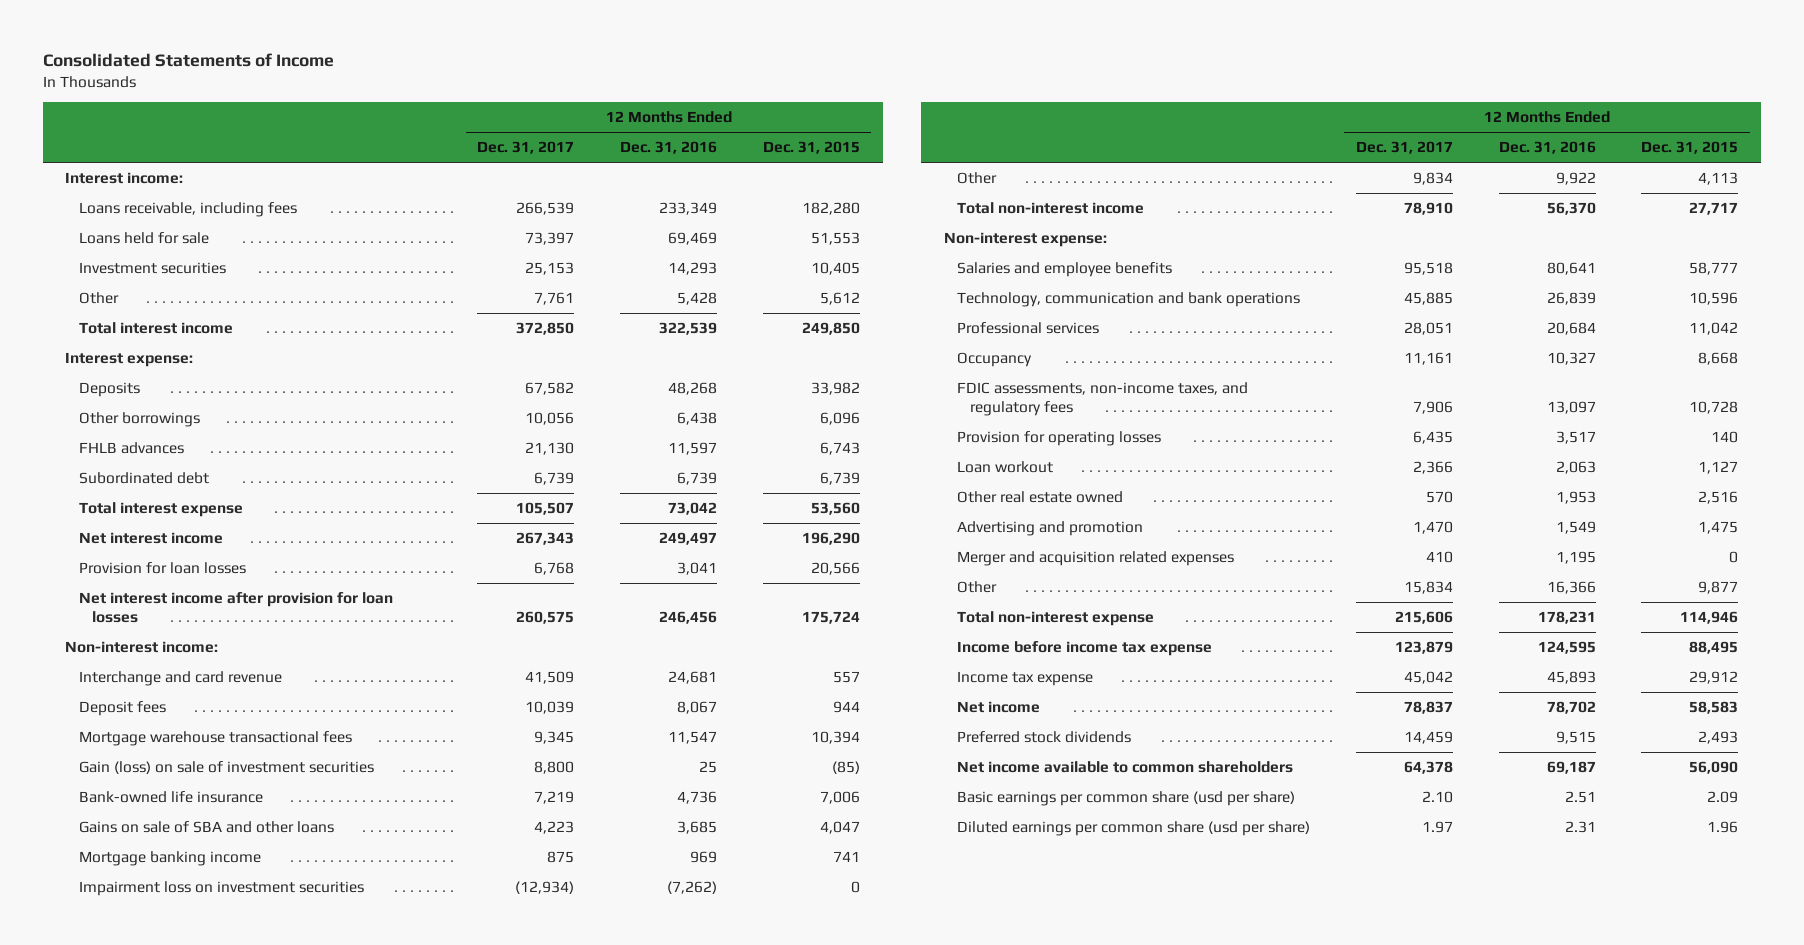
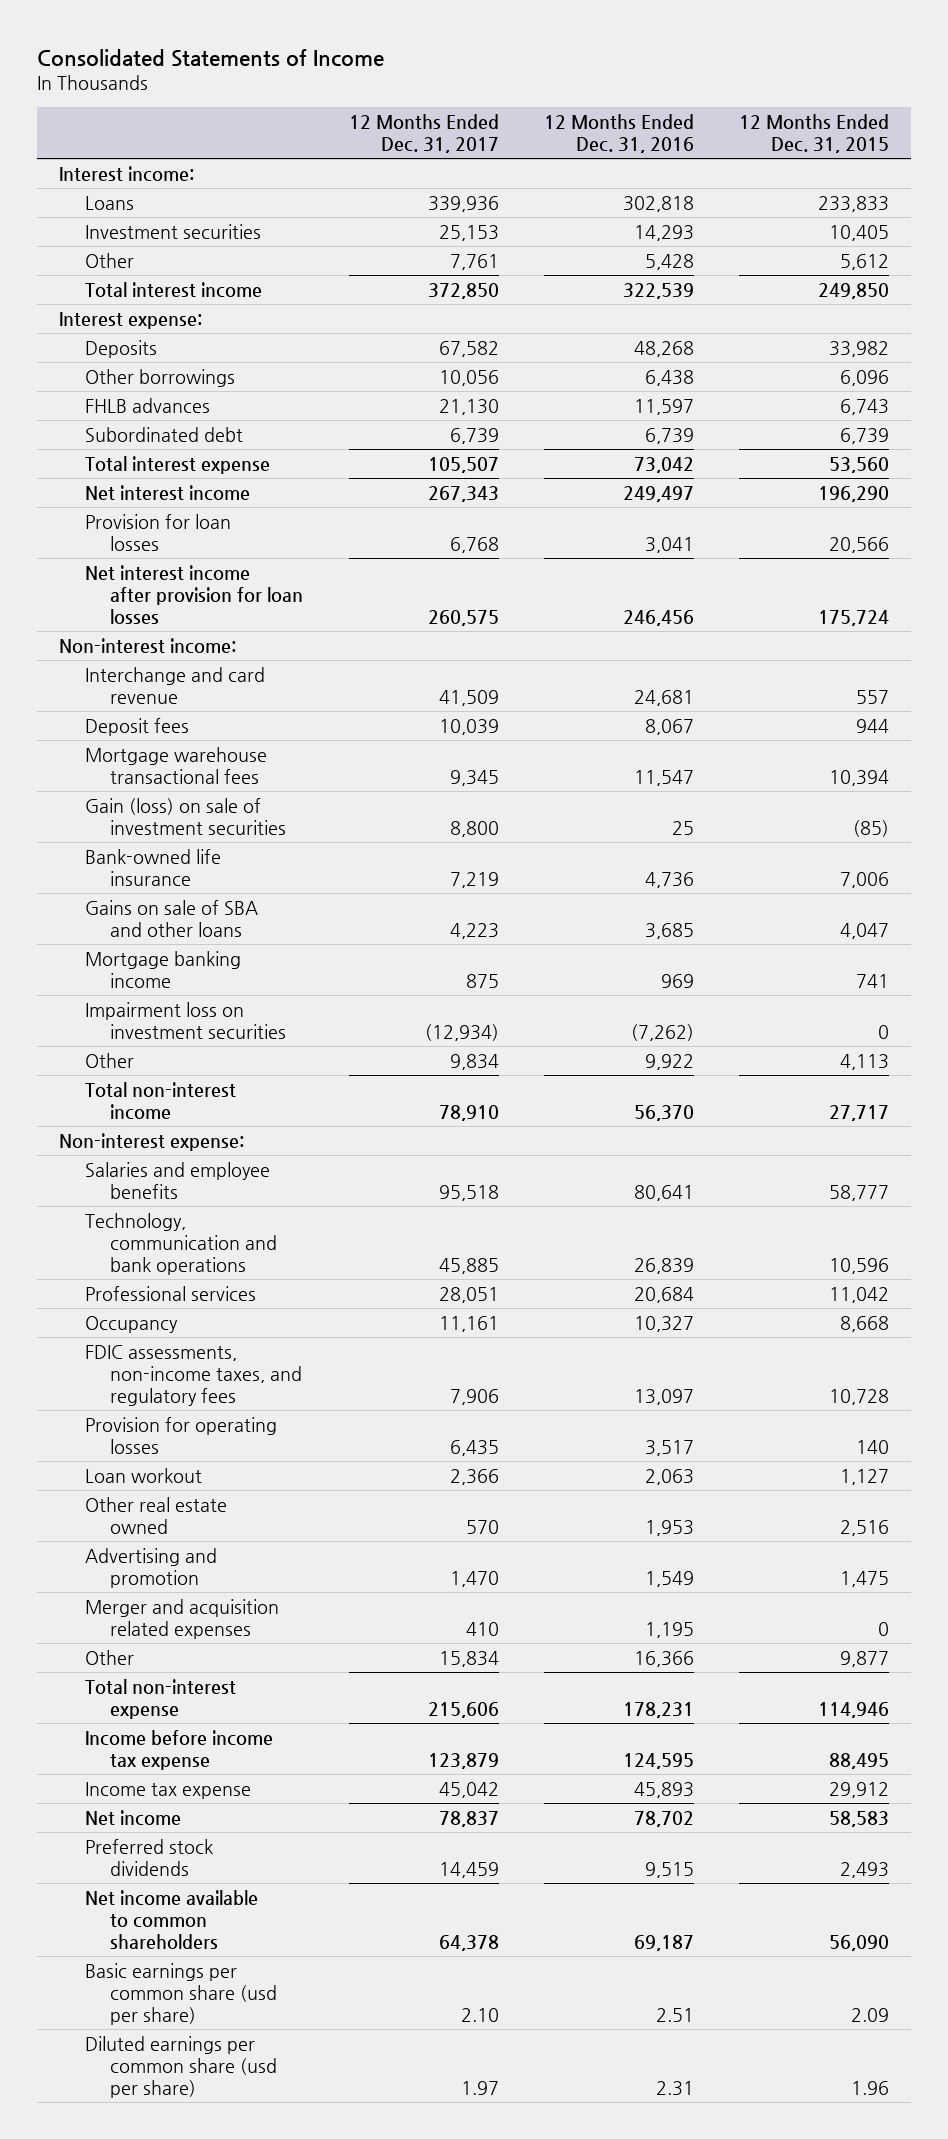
[78,231,209,244] Loans held for sale -> none
[78,201,297,217] Loans receivable, including fees -> [84,195,134,210] Loans
[516,201,575,215] 266,539 -> [427,195,499,212] 339,936
[659,201,718,215] 233,349 -> [622,195,694,212] 302,818
[801,201,860,215] 182,280 -> [817,195,889,212] 233,833

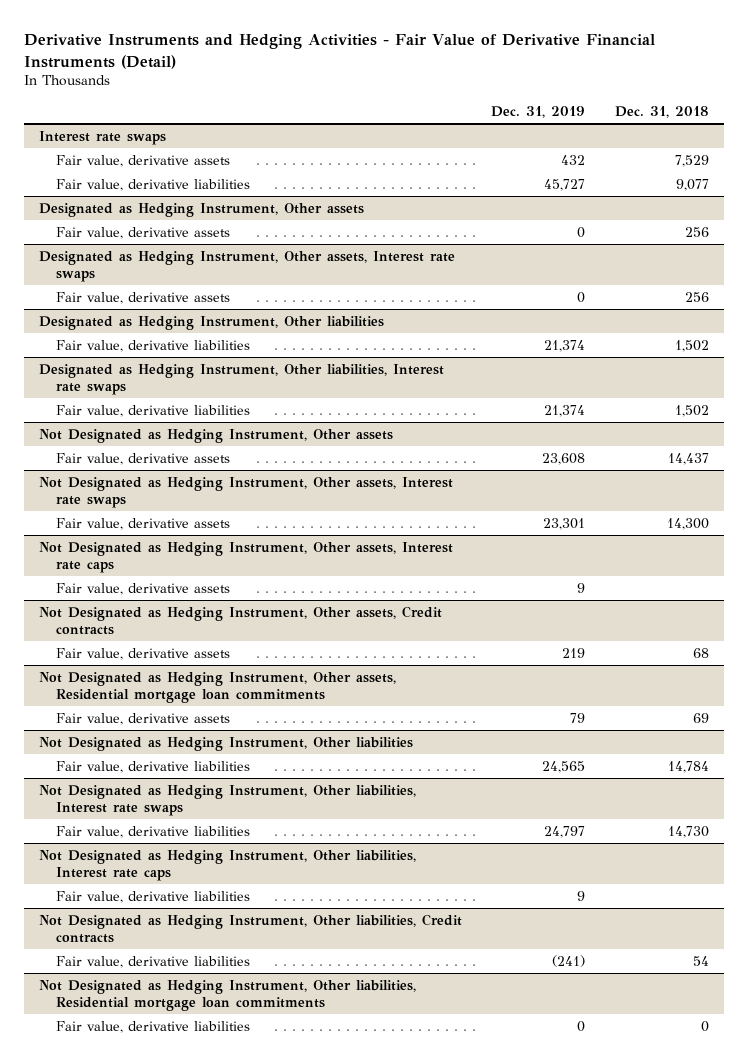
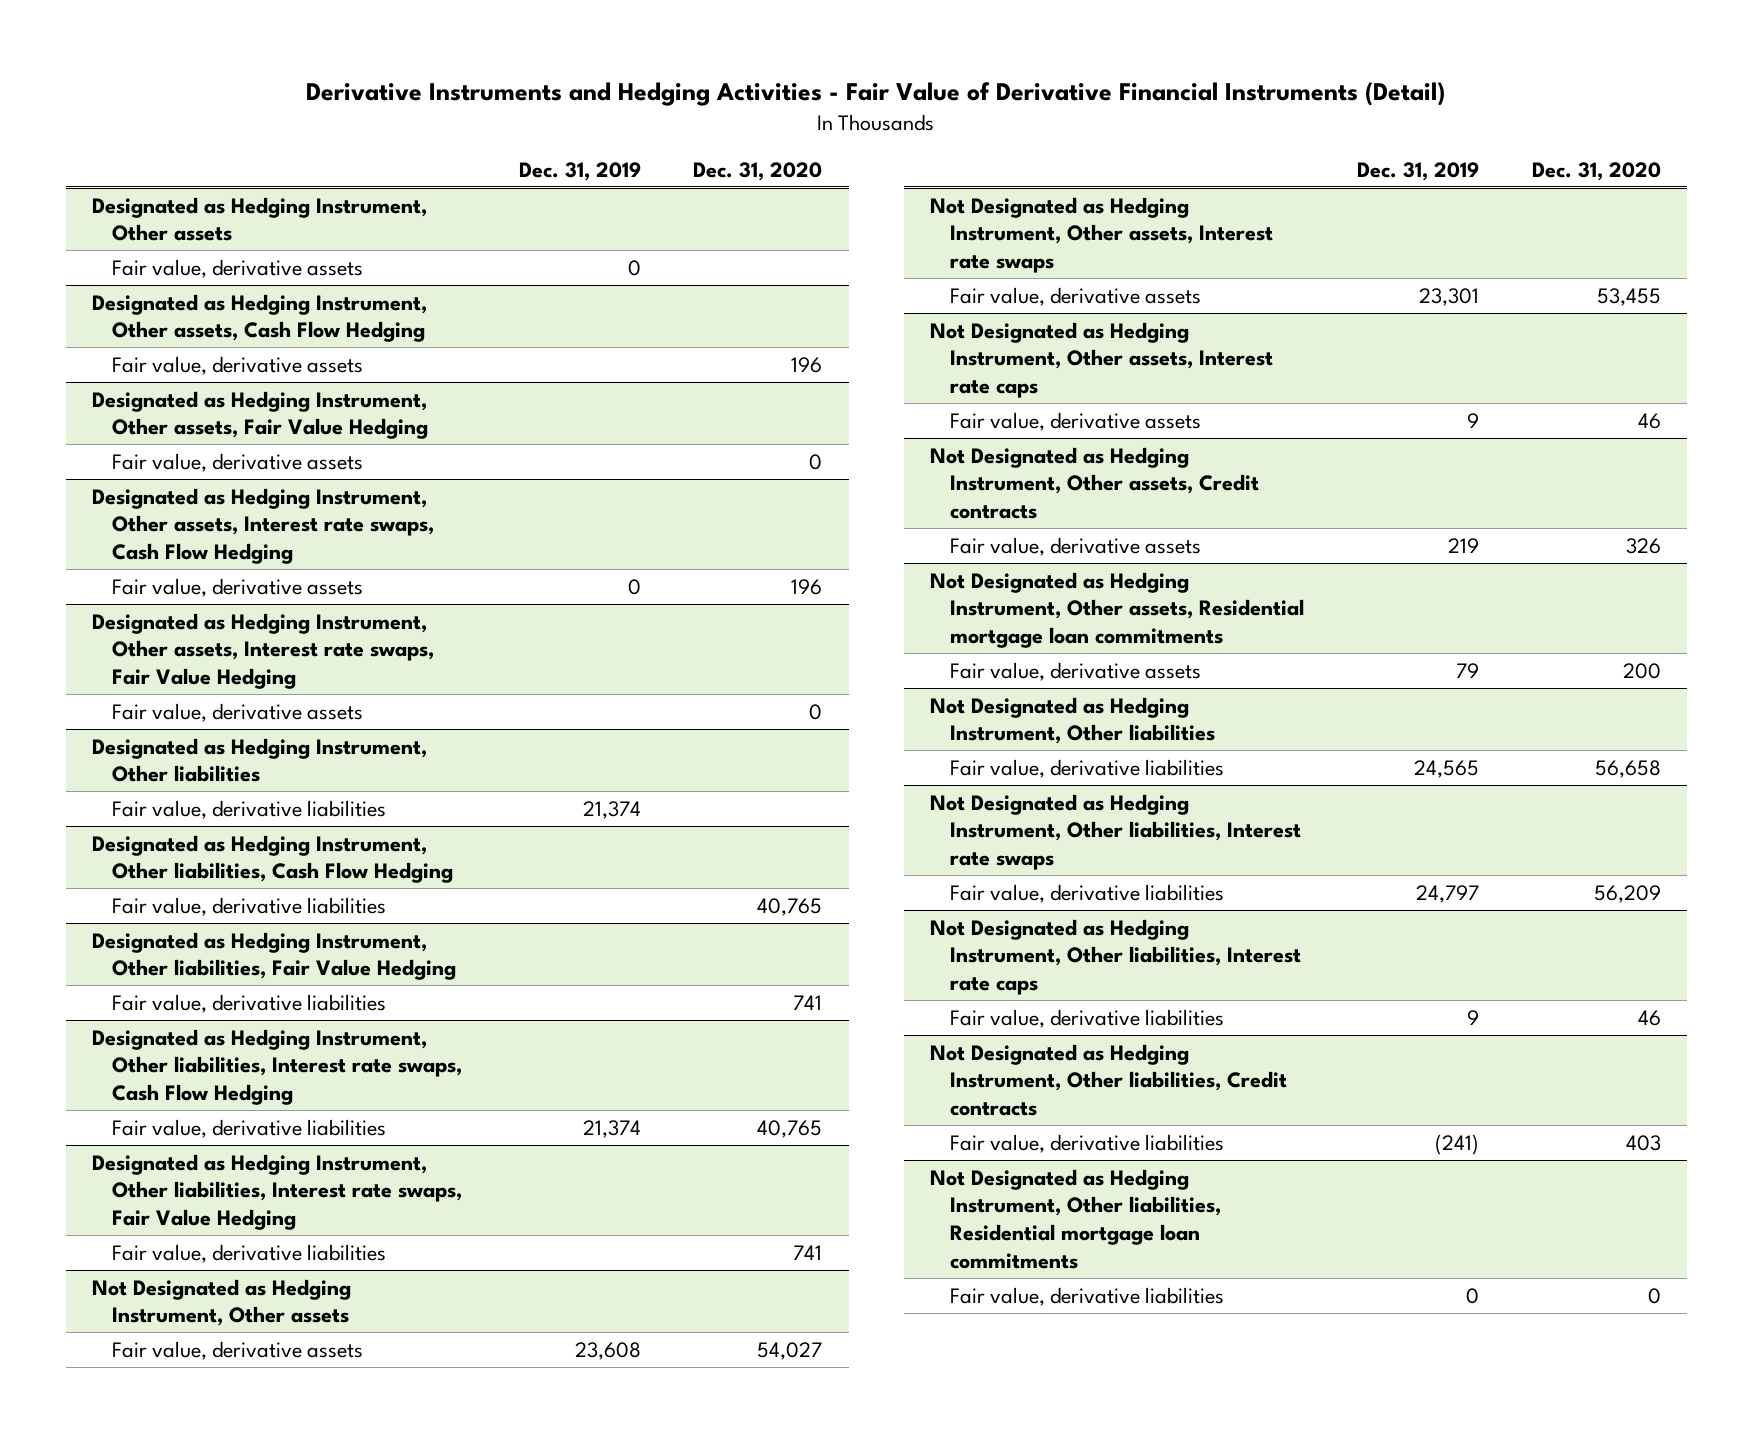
[614,106,709,119] Dec. 31, 2018 -> none
none -> [693,161,823,181] Dec. 31, 2020
[38,130,166,145] Interest rate swaps -> none
[55,154,230,167] Fair value, derivative assets -> none
[55,178,250,191] Fair value, derivative liabilities -> none
none -> [92,293,428,343] Designated as Hedging Instrument, Other assets, Cash Flow Hedging
none -> [112,355,364,375] Fair value, derivative assets
none -> [92,390,429,440] Designated as Hedging Instrument, Other assets, Fair Value Hedging
none -> [112,452,364,472] Fair value, derivative assets
[38,250,455,282] Designated as Hedging Instrument, Other assets, Interest rate swaps -> [92,487,435,564] Designated as Hedging Instrument, Other assets, Interest rate swaps, Cash Flow Hedging
none -> [92,612,435,689] Designated as Hedging Instrument, Other assets, Interest rate swaps, Fair Value Hedging
none -> [112,702,364,722] Fair value, derivative assets
none -> [92,834,454,884] Designated as Hedging Instrument, Other liabilities, Cash Flow Hedging
none -> [112,896,387,916] Fair value, derivative liabilities
none -> [92,931,457,981] Designated as Hedging Instrument, Other liabilities, Fair Value Hedging
none -> [112,993,387,1013] Fair value, derivative liabilities
[38,363,444,395] Designated as Hedging Instrument, Other liabilities, Interest rate swaps -> [92,1028,463,1105] Designated as Hedging Instrument, Other liabilities, Interest rate swaps, Cash Flow Hedging
none -> [92,1153,463,1230] Designated as Hedging Instrument, Other liabilities, Interest rate swaps, Fair Value Hedging
none -> [112,1243,387,1263] Fair value, derivative liabilities

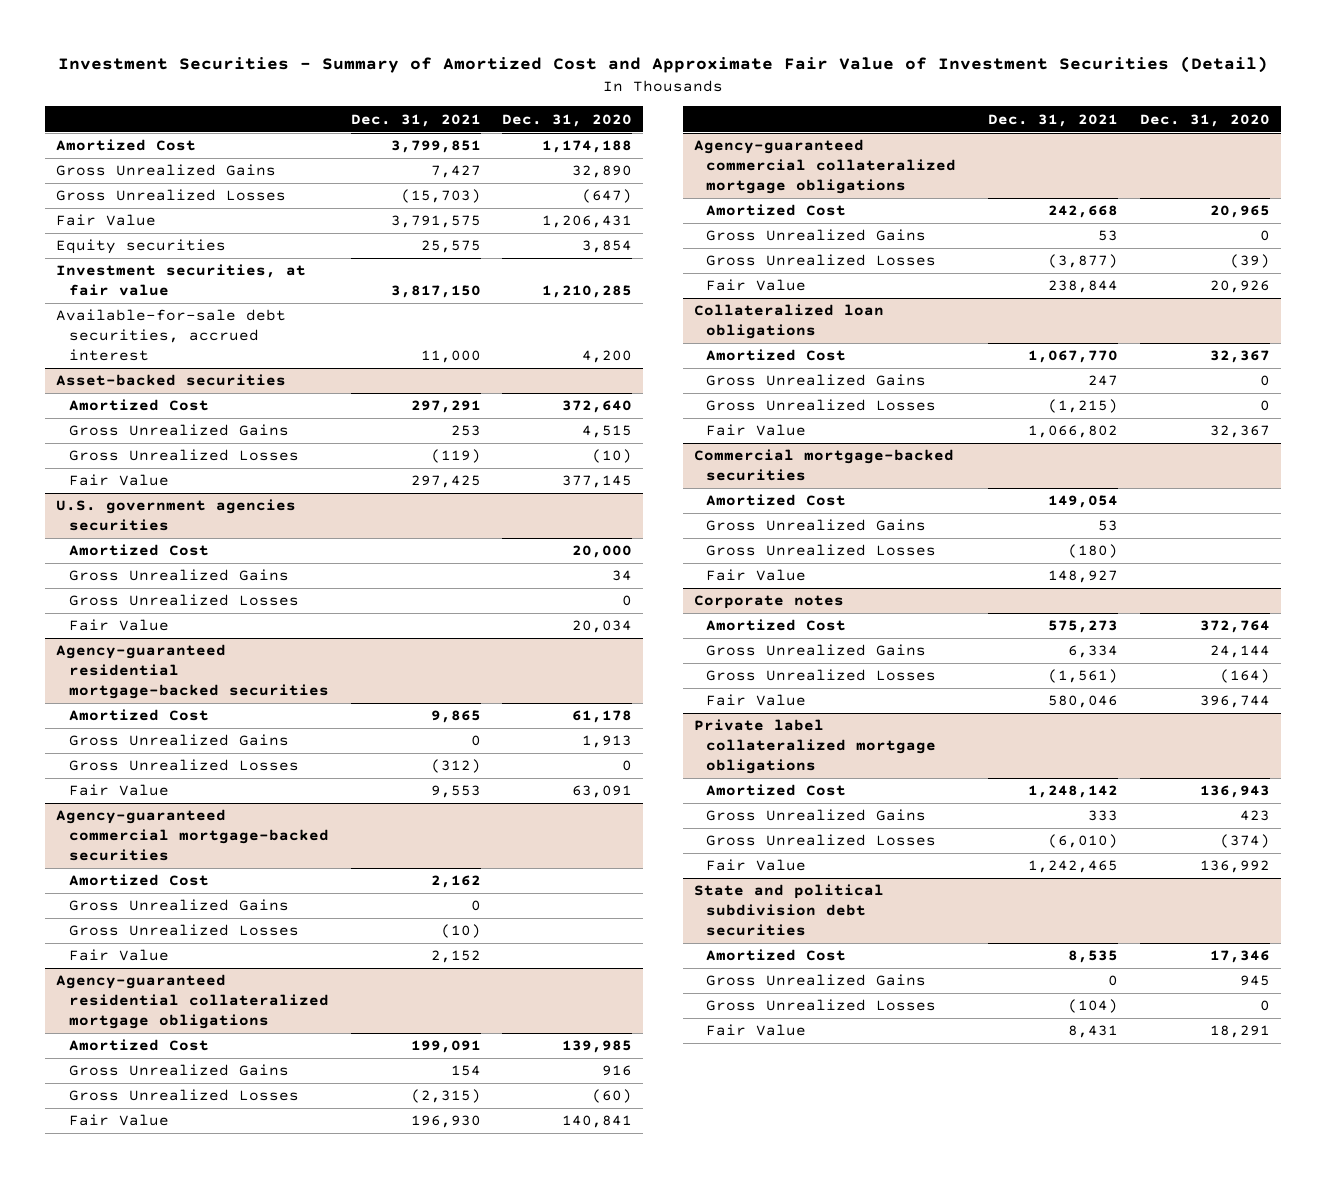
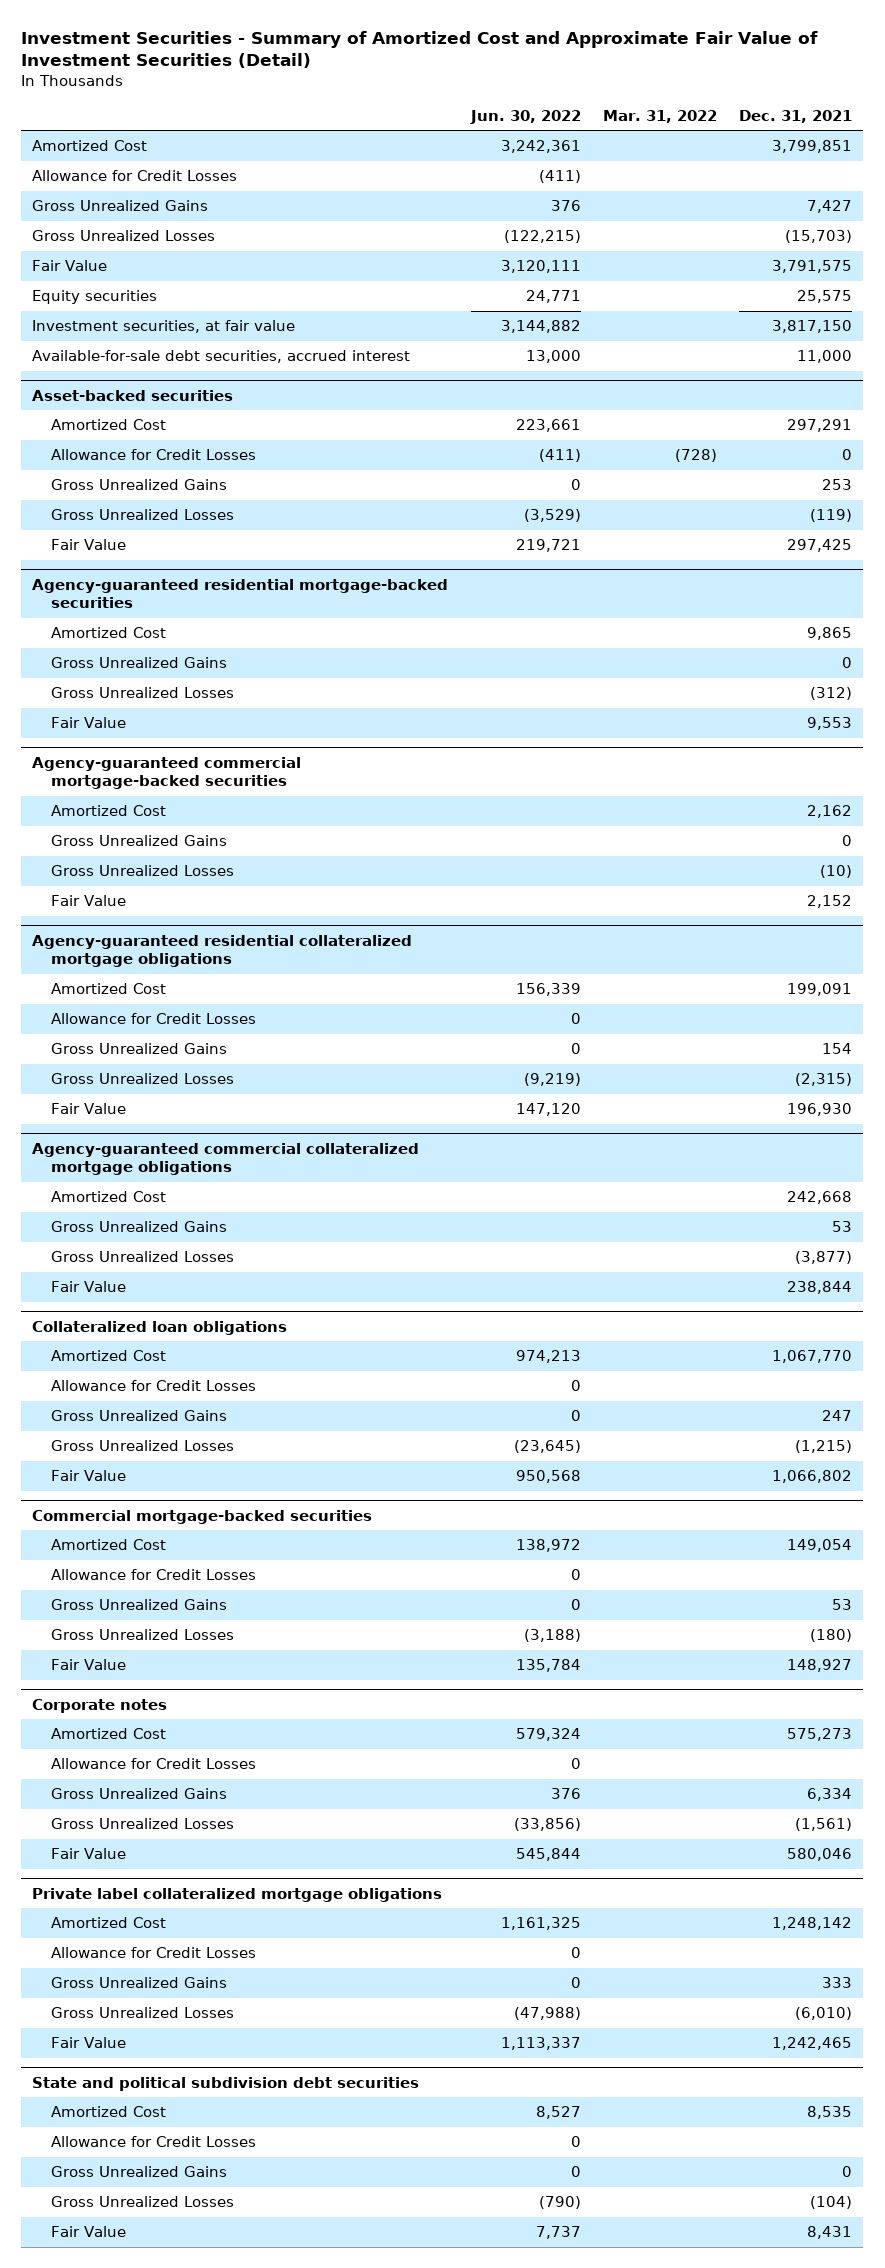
[502,113,633,127] Dec. 31, 2020 -> none
none -> [469,109,581,124] Jun. 30, 2022
none -> [602,109,717,123] Mar. 31, 2022
none -> [32,170,238,182] Allowance for Credit Losses
none -> [51,449,257,461] Allowance for Credit Losses
[55,499,296,532] U.S. government agencies securities -> none
[68,544,209,557] Amortized Cost -> none
[68,569,289,582] Gross Unrealized Gains -> none
[68,594,299,607] Gross Unrealized Losses -> none
[68,619,169,632] Fair Value -> none
none -> [51,1013,257,1025] Allowance for Credit Losses
none -> [51,1380,257,1392] Allowance for Credit Losses
none -> [51,1569,257,1581] Allowance for Credit Losses
none -> [51,1758,257,1770] Allowance for Credit Losses
none -> [51,1947,257,1959] Allowance for Credit Losses
none -> [51,2136,257,2148] Allowance for Credit Losses

